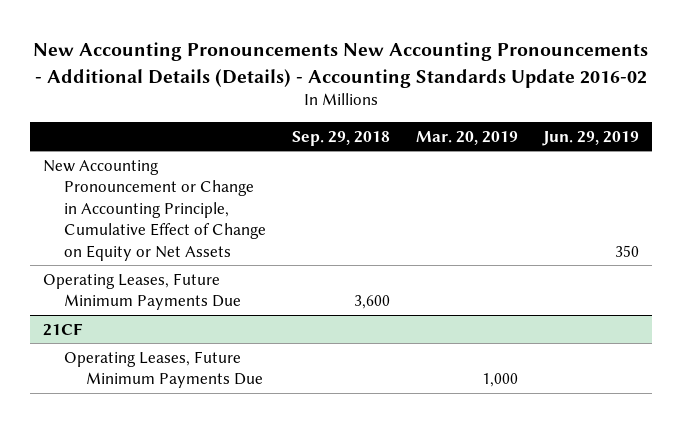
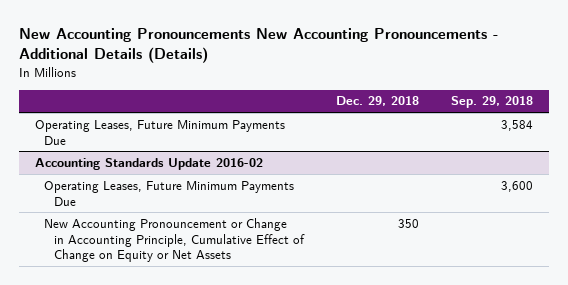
[33,42,649,88] New Accounting Pronouncements New Accounting Pronouncements - Additional Details (Details) - Accounting Standards Update 2016-02 -> [19,28,500,64] New Accounting Pronouncements New Accounting Pronouncements - Additional Details (Details)
[415,130,518,145] Mar. 20, 2019 -> none
[542,130,640,146] Jun. 29, 2019 -> none
none -> [335,96,419,107] Dec. 29, 2018
[43,159,267,261] New Accounting Pronouncement or Change in Accounting Principle, Cumulative Effect of Change on Equity or Net Assets -> none
[43,322,84,336] 21CF -> none
[64,350,263,389] Operating Leases, Future Minimum Payments Due -> none
[354,295,391,310] 3,600 -> [500,119,533,131] 3,584
none -> [35,157,264,170] Accounting Standards Update 2016-02
none -> [44,180,295,206] Operating Leases, Future Minimum Payments Due
none -> [44,217,305,263] New Accounting Pronouncement or Change in Accounting Principle, Cumulative Effect of Change on Equity or Net Assets

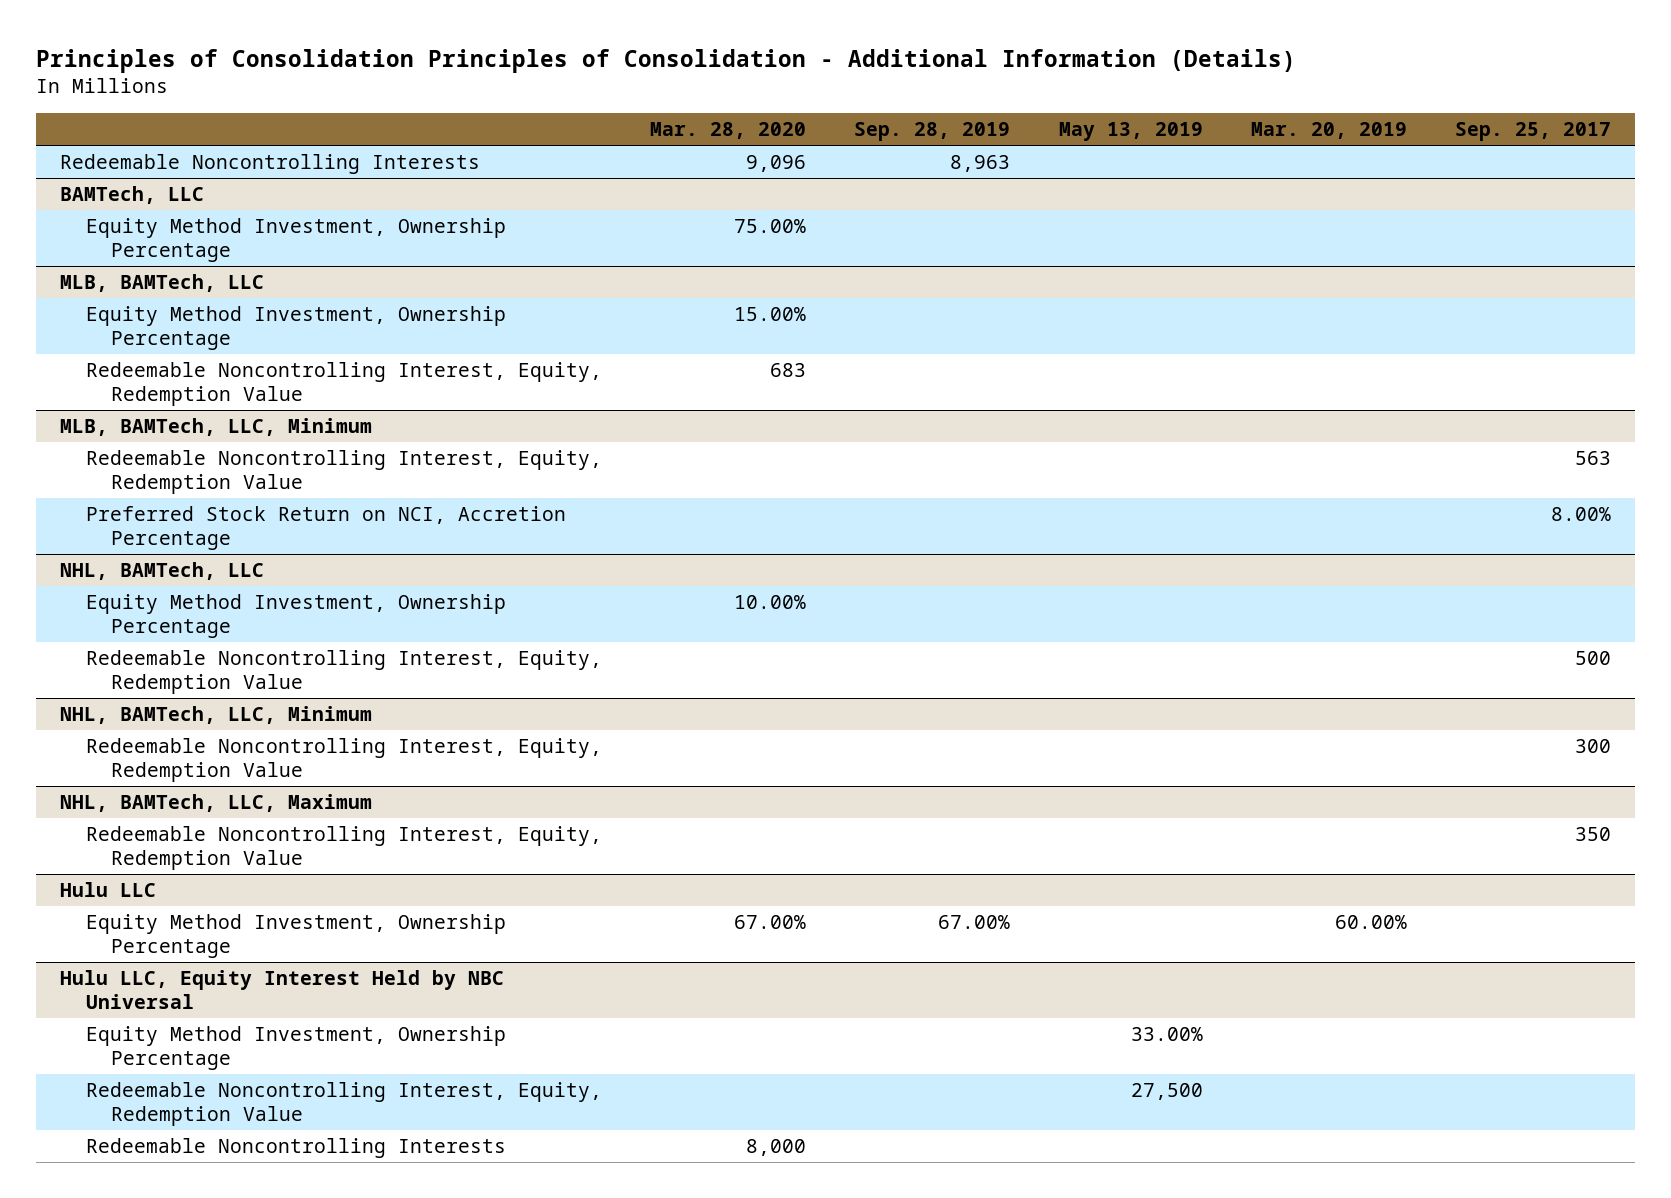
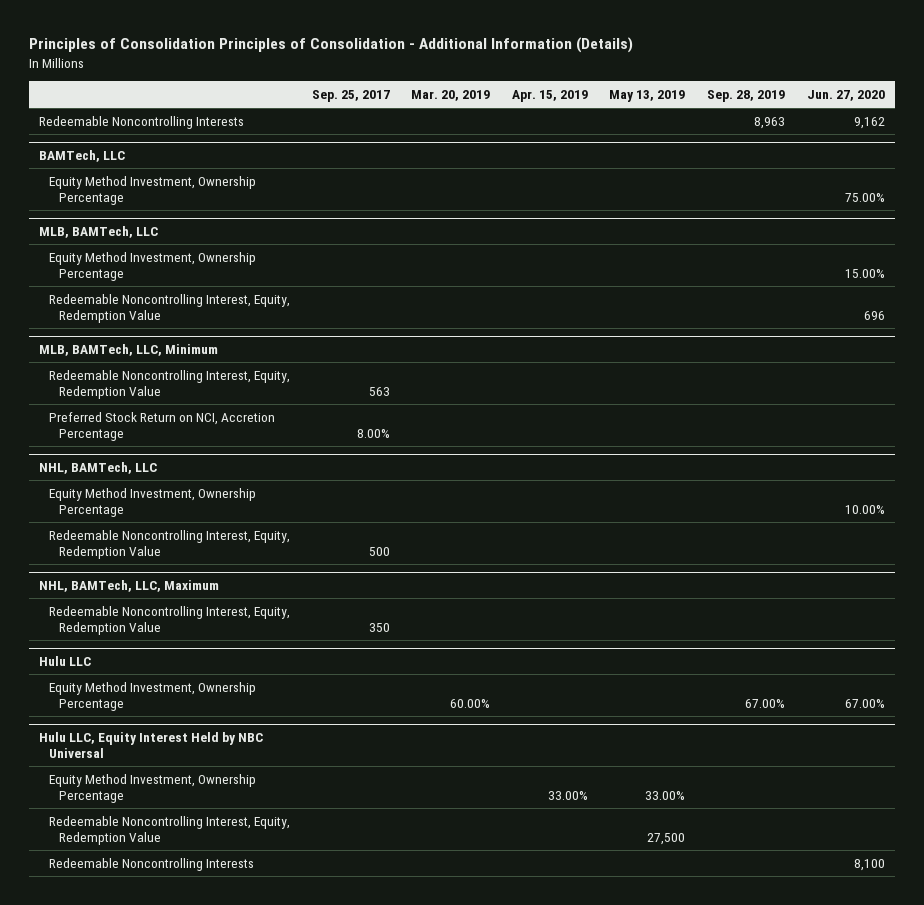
[649,122,806,140] Mar. 28, 2020 -> none
none -> [511,89,588,102] Apr. 15, 2019
none -> [806,89,885,101] Jun. 27, 2020
[60,706,373,725] NHL, BAMTech, LLC, Minimum -> none
[85,738,602,783] Redeemable Noncontrolling Interest, Equity, Redemption Value -> none

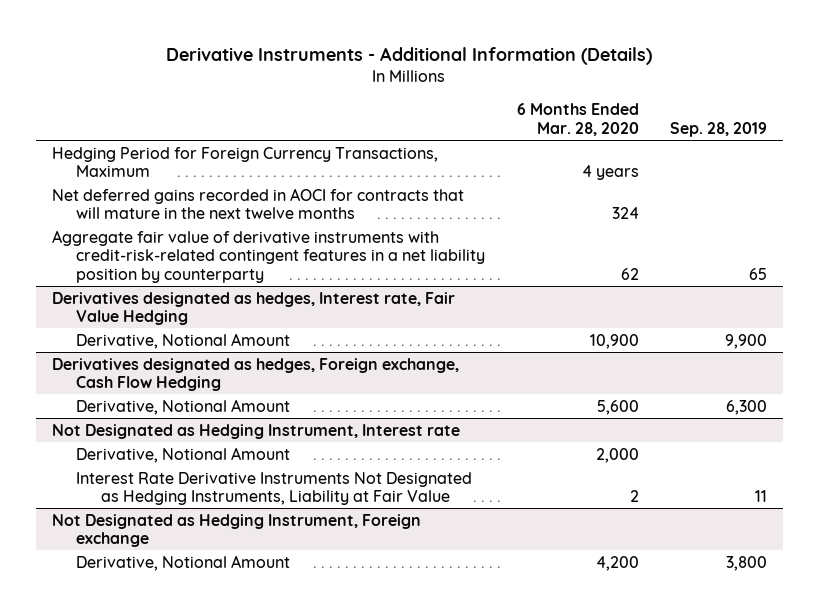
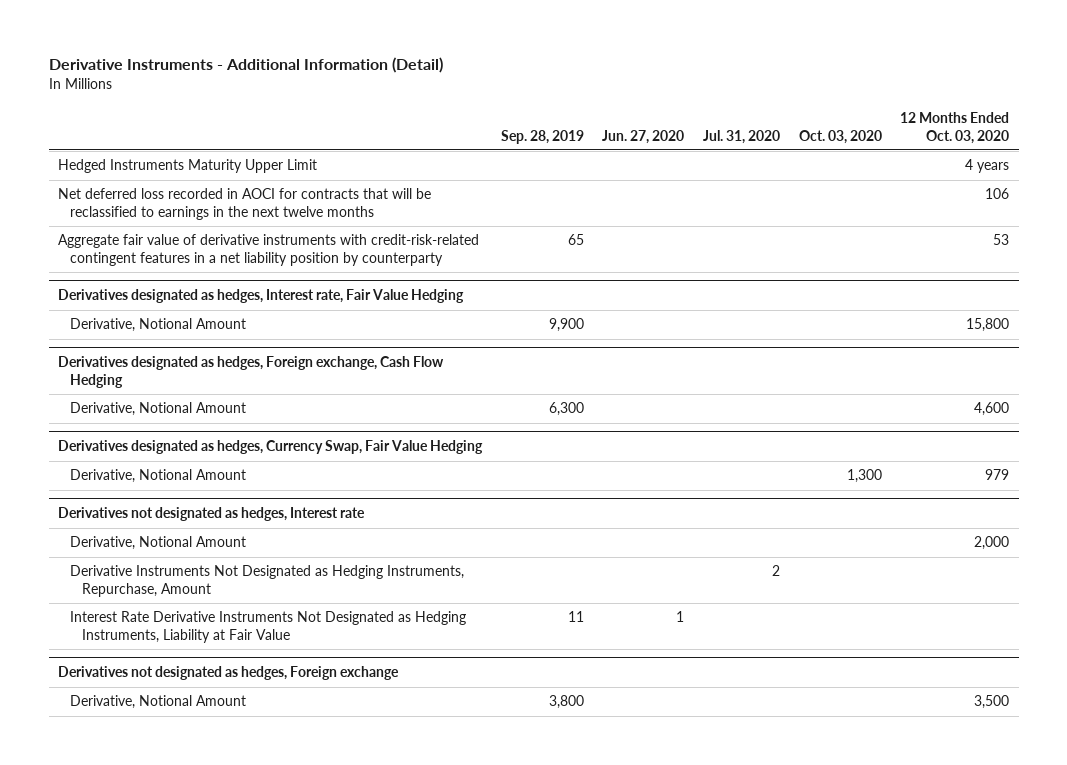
[166,46,653,65] Derivative Instruments - Additional Information (Details) -> [48,57,443,74] Derivative Instruments - Additional Information (Detail)
[516,103,639,136] 6 Months Ended Mar. 28, 2020 -> none
none -> [602,129,685,144] Jun. 27, 2020
none -> [702,129,780,144] Jul. 31, 2020
none -> [798,129,882,144] Oct. 03, 2020
none -> [900,111,1010,144] 12 Months Ended Oct. 03, 2020
[51,146,438,178] Hedging Period for Foreign Currency Transactions, Maximum -> [58,159,318,174] Hedged Instruments Maturity Upper Limit
[51,187,464,220] Net deferred gains recorded in AOCI for contracts that will mature in the next twelve months -> [58,188,432,221] Net deferred loss recorded in AOCI for contracts that will be reclassified to earnings in the next twelve months
none -> [58,440,484,455] Derivatives designated as hedges, Currency Swap, Fair Value Hedging
none -> [70,469,247,484] Derivative, Notional Amount
[51,423,460,439] Not Designated as Hedging Instrument, Interest rate -> [58,507,366,522] Derivatives not designated as hedges, Interest rate
none -> [70,565,465,598] Derivative Instruments Not Designated as Hedging Instruments, Repurchase, Amount
[51,513,421,548] Not Designated as Hedging Instrument, Foreign exchange -> [58,666,400,681] Derivatives not designated as hedges, Foreign exchange

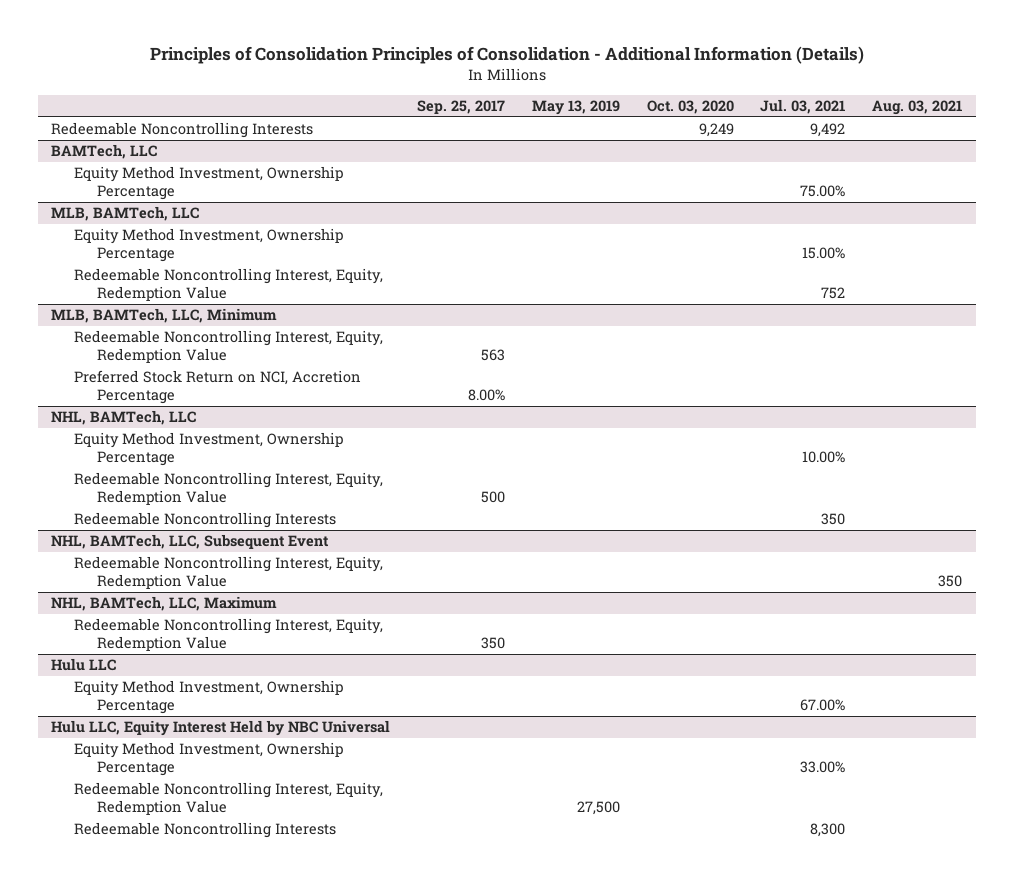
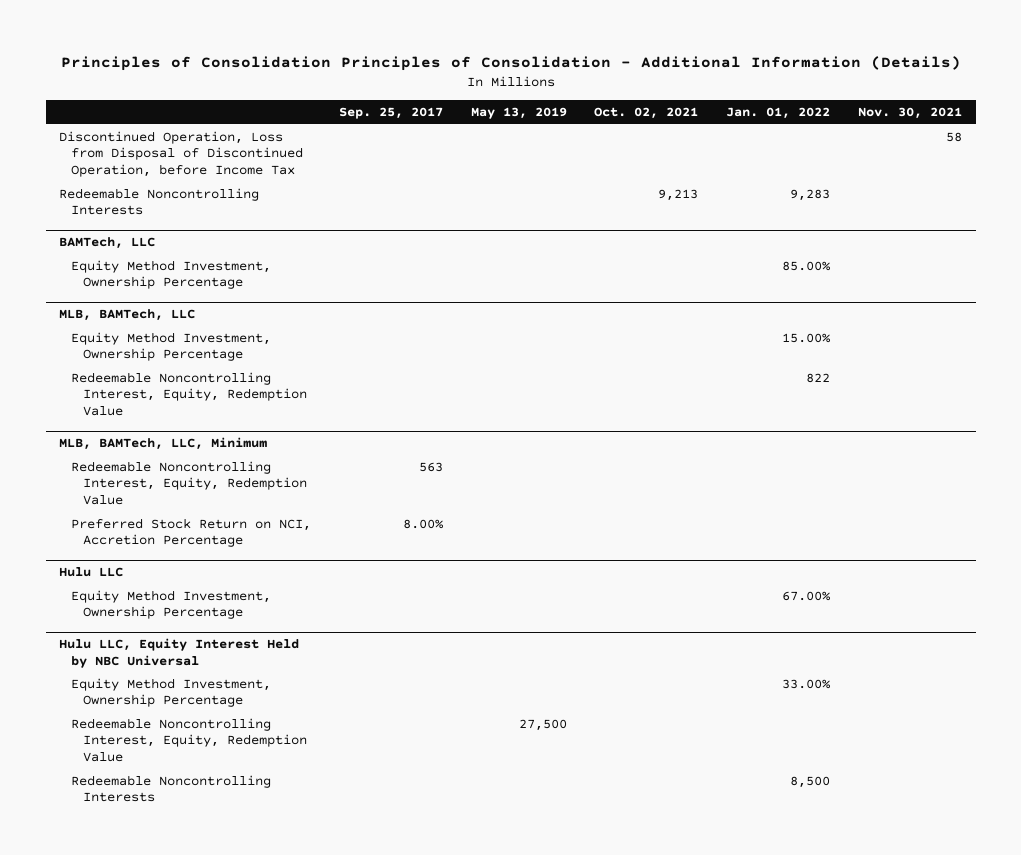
[646,100,734,115] Oct. 03, 2020 -> none
[760,99,846,115] Jul. 03, 2021 -> none
[872,100,963,116] Aug. 03, 2021 -> none
none -> [594,106,699,119] Oct. 02, 2021
none -> [726,106,831,119] Jan. 01, 2022
none -> [857,106,962,119] Nov. 30, 2021
none -> [59,131,304,177] Discontinued Operation, Loss from Disposal of Discontinued Operation, before Income Tax
[51,410,197,426] NHL, BAMTech, LLC -> none
[73,432,343,466] Equity Method Investment, Ownership Percentage -> none
[73,472,383,505] Redeemable Noncontrolling Interest, Equity, Redemption Value -> none
[73,512,336,529] Redeemable Noncontrolling Interests -> none
[51,534,330,550] NHL, BAMTech, LLC, Subsequent Event -> none
[73,556,383,589] Redeemable Noncontrolling Interest, Equity, Redemption Value -> none
[51,596,278,612] NHL, BAMTech, LLC, Maximum -> none
[73,618,383,651] Redeemable Noncontrolling Interest, Equity, Redemption Value -> none

